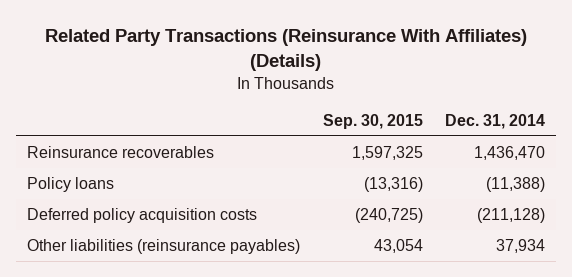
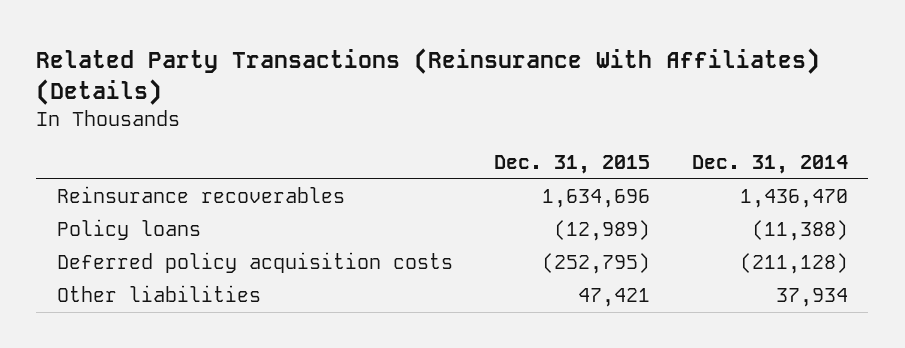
[322,113,423,129] Sep. 30, 2015 -> none
none -> [494,155,651,175] Dec. 31, 2015
[27,238,301,254] Other liabilities (reinsurance payables) -> [56,285,261,303] Other liabilities

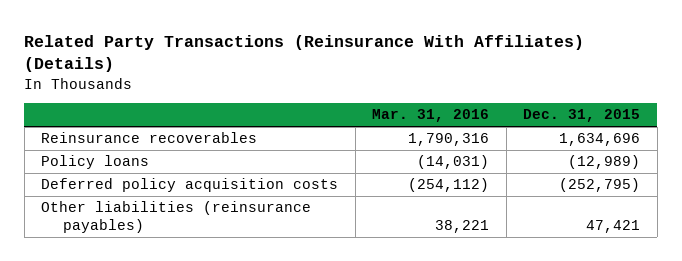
[691,155,848,175] Dec. 31, 2014 -> none
none -> [372,109,490,123] Mar. 31, 2016
[56,285,261,303] Other liabilities -> [41,201,312,234] Other liabilities (reinsurance payables)

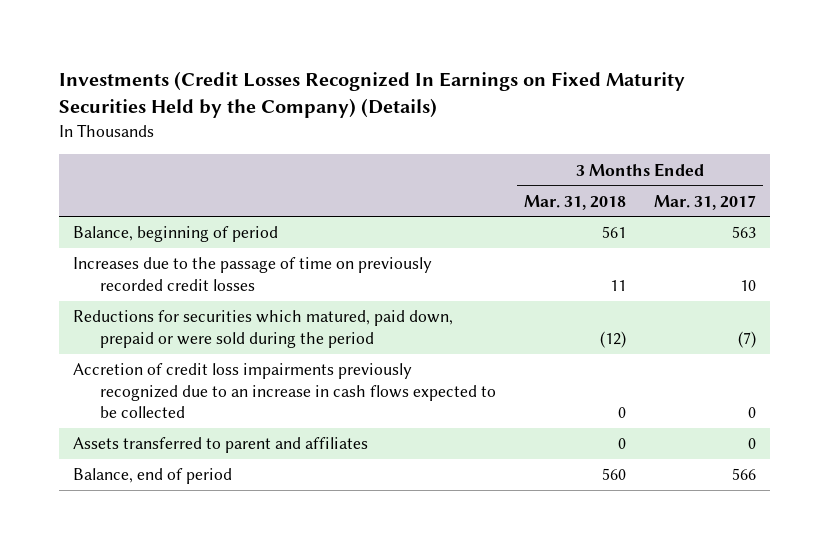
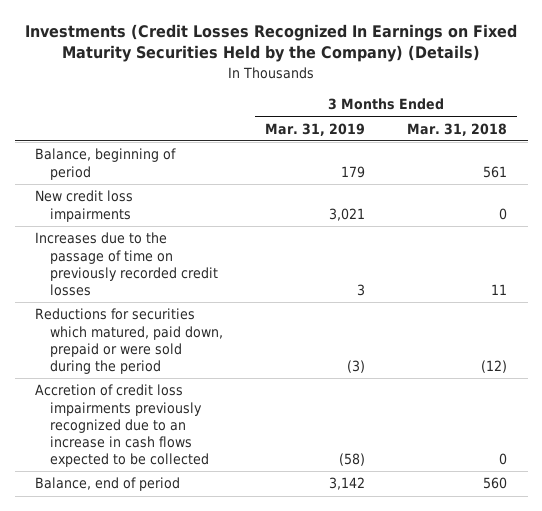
[653,194,756,210] Mar. 31, 2017 -> none
none -> [265,122,366,136] Mar. 31, 2019
none -> [35,190,134,222] New credit loss impairments
[72,437,368,454] Assets transferred to parent and affiliates -> none

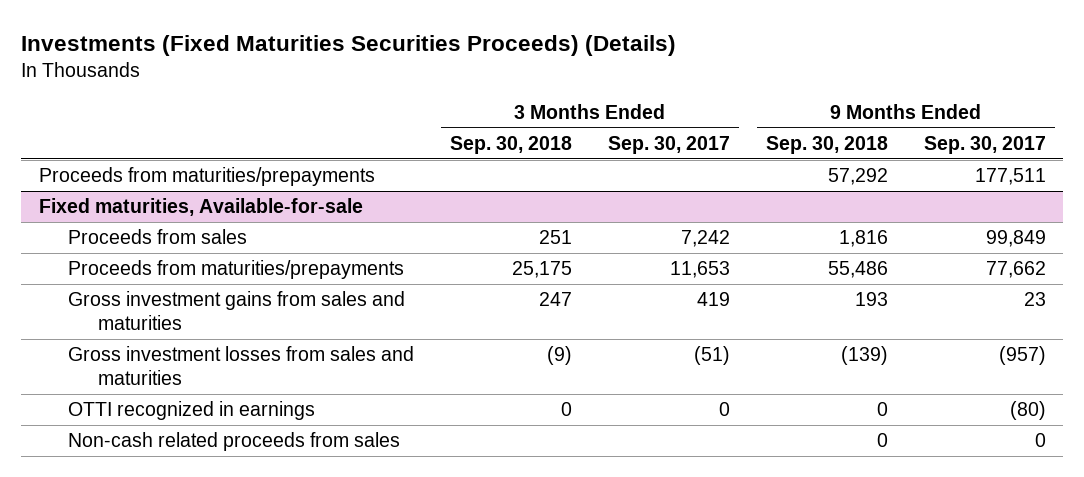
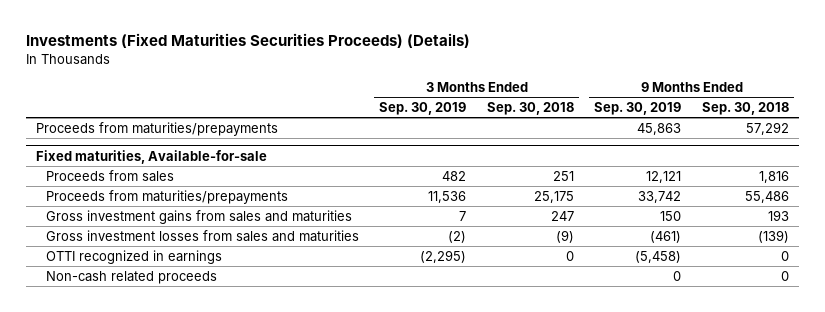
[607,135,730,154] Sep. 30, 2017 -> none
[923,135,1046,154] Sep. 30, 2017 -> none
none -> [379,102,467,116] Sep. 30, 2019
none -> [594,102,682,116] Sep. 30, 2019
[68,432,401,452] Non-cash related proceeds from sales -> [45,270,217,284] Non-cash related proceeds

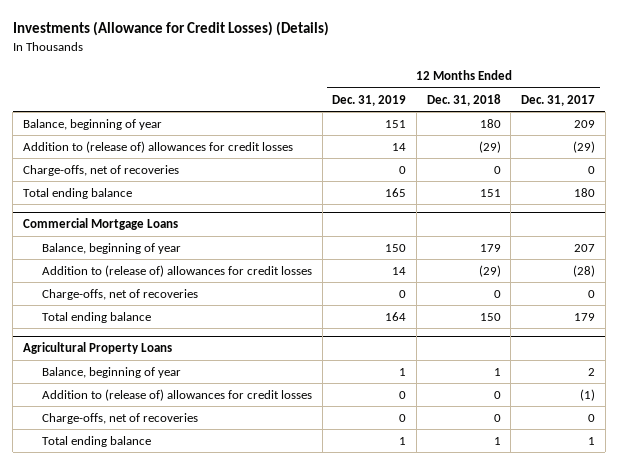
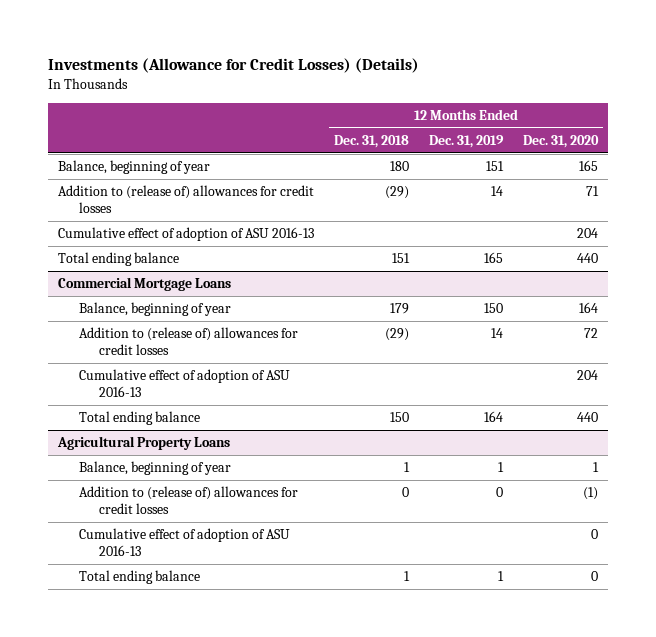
[520,94,595,106] Dec. 31, 2017 -> none
none -> [523,134,600,148] Dec. 31, 2020
[23,164,180,176] Charge-offs, net of recoveries -> none
none -> [57,227,314,242] Cumulative effect of adoption of ASU 2016-13
[41,288,198,300] Charge-offs, net of recoveries -> none
none -> [78,369,290,398] Cumulative effect of adoption of ASU 2016-13
[41,412,198,424] Charge-offs, net of recoveries -> none
none -> [78,528,290,557] Cumulative effect of adoption of ASU 2016-13

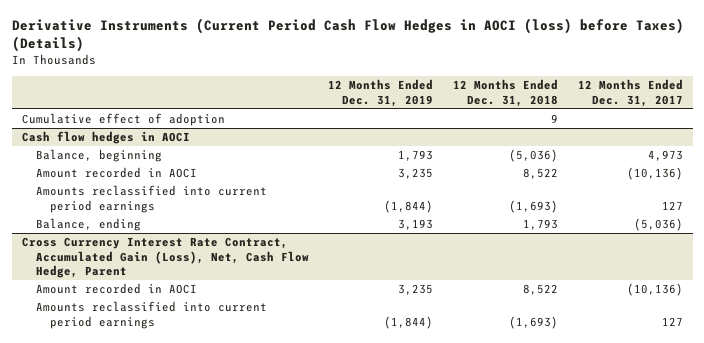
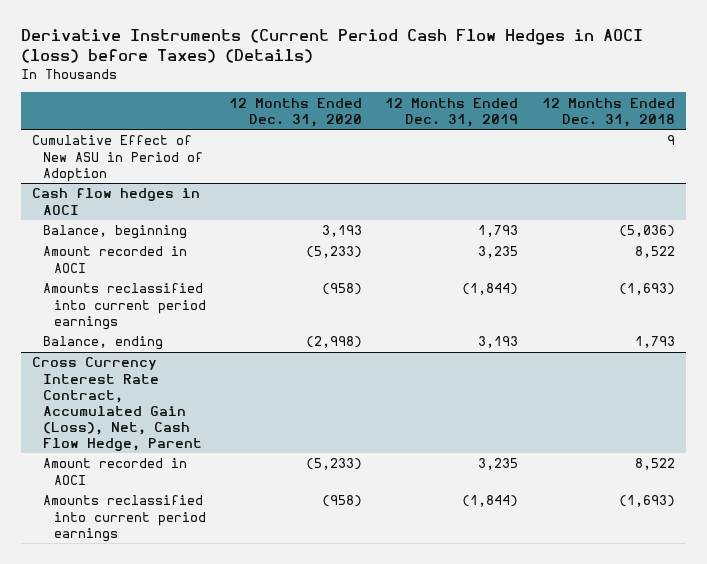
[577,79,683,107] 12 Months Ended Dec. 31, 2017 -> none
none -> [229,97,363,127] 12 Months Ended Dec. 31, 2020
[21,113,225,127] Cumulative effect of adoption -> [32,135,204,182] Cumulative Effect of New ASU in Period of Adoption

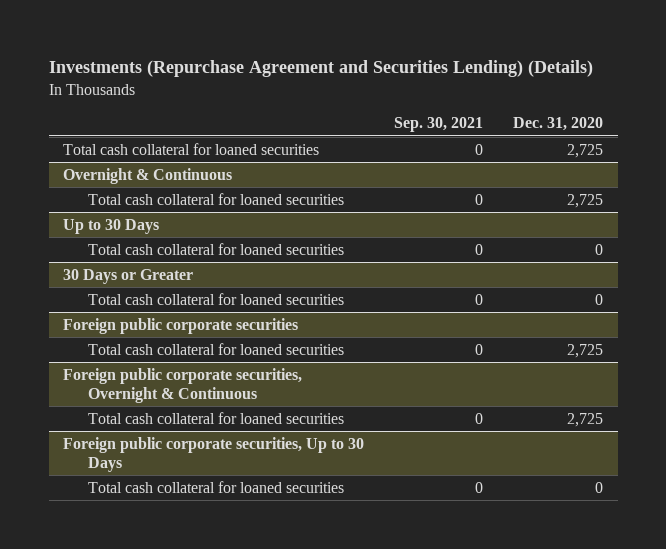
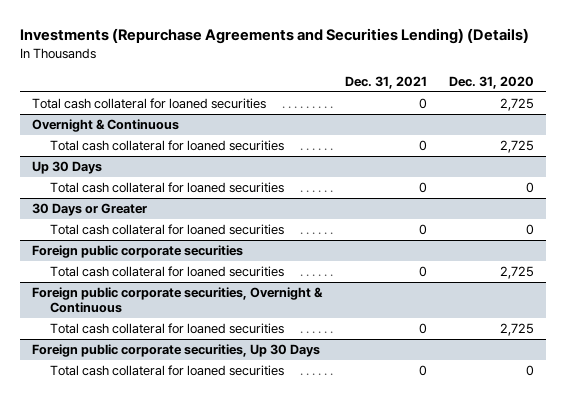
[48,60,593,78] Investments (Repurchase Agreement and Securities Lending) (Details) -> [20,28,530,45] Investments (Repurchase Agreements and Securities Lending) (Details)
[394,117,484,133] Sep. 30, 2021 -> none
none -> [344,75,427,89] Dec. 31, 2021
[63,218,160,234] Up to 30 Days -> [31,160,102,174] Up 30 Days
[63,436,365,472] Foreign public corporate securities, Up to 30 Days -> [31,343,320,357] Foreign public corporate securities, Up 30 Days

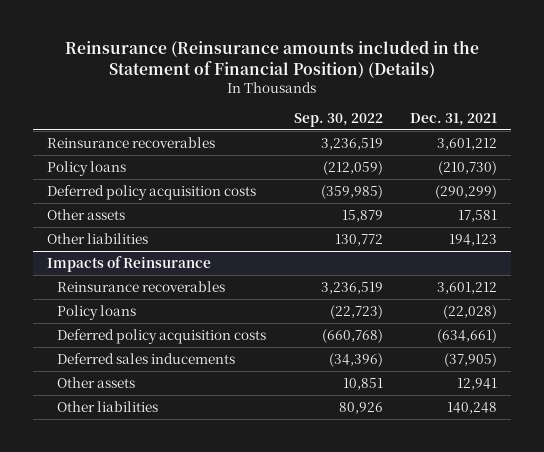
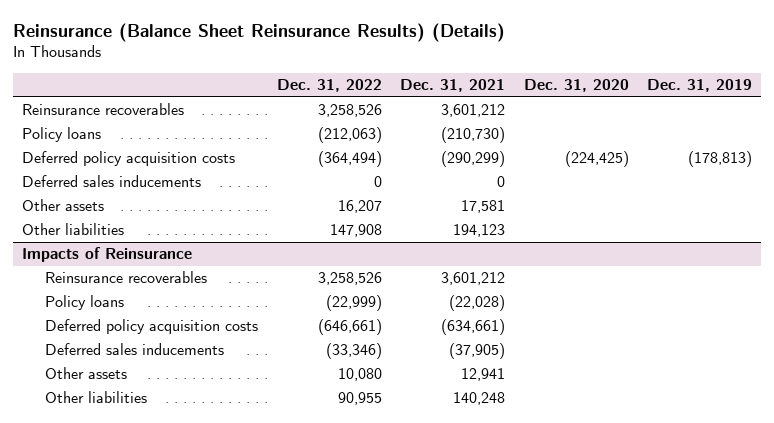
[65,39,480,78] Reinsurance (Reinsurance amounts included in the Statement of Financial Position) (Details) -> [12,22,505,42] Reinsurance (Balance Sheet Reinsurance Results) (Details)
[293,112,383,127] Sep. 30, 2022 -> none
none -> [276,79,382,93] Dec. 31, 2022
none -> [523,79,629,93] Dec. 31, 2020
none -> [646,79,752,93] Dec. 31, 2019
none -> [21,175,201,188] Deferred sales inducements

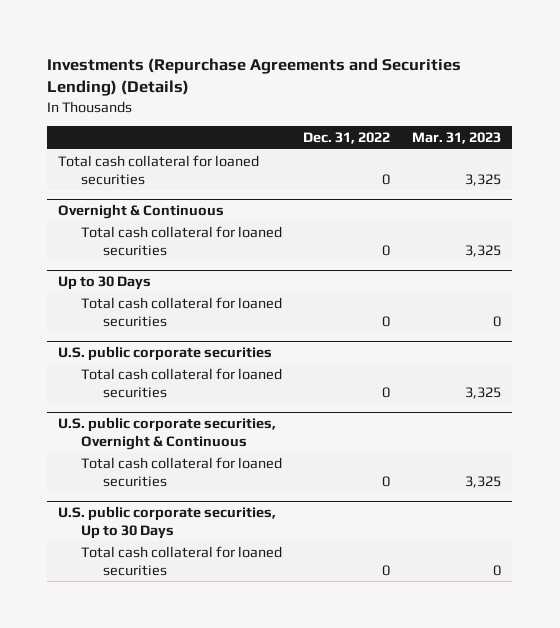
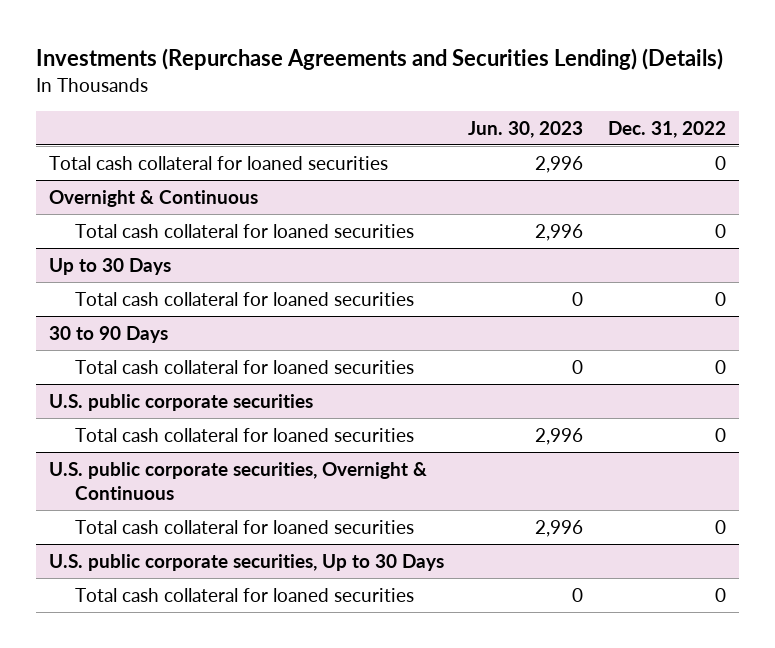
[412,132,502,145] Mar. 31, 2023 -> none
none -> [468,120,584,138] Jun. 30, 2023
none -> [48,326,168,344] 30 to 90 Days
none -> [74,360,414,375] Total cash collateral for loaned securities

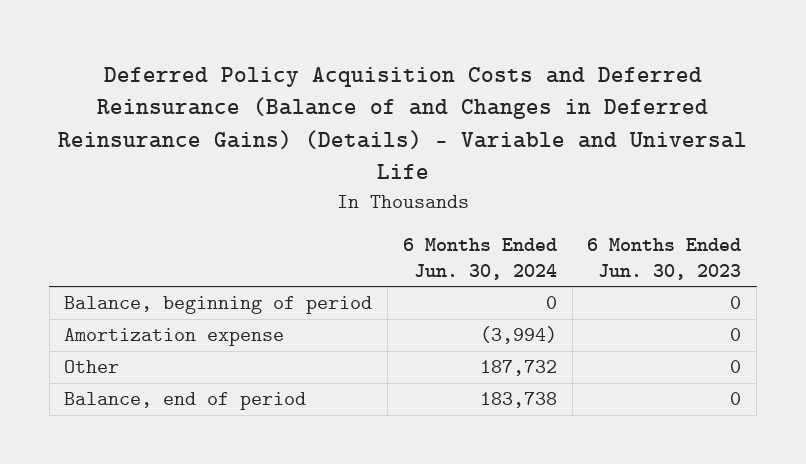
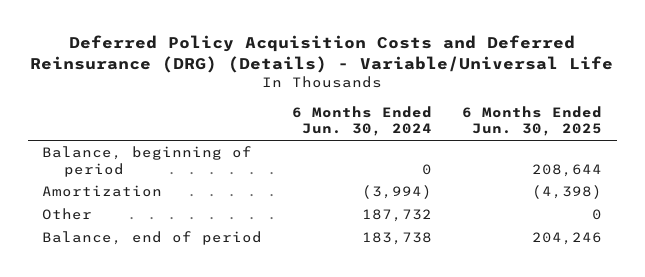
[57,66,747,180] Deferred Policy Acquisition Costs and Deferred Reinsurance (Balance of and Changes in Deferred Reinsurance Gains) (Details) - Variable and Universal Life -> [30,35,614,74] Deferred Policy Acquisition Costs and Deferred Reinsurance (DRG) (Details) - Variable/Universal Life
[587,237,742,280] 6 Months Ended Jun. 30, 2023 -> none
none -> [462,105,603,137] 6 Months Ended Jun. 30, 2025
[64,328,285,347] Amortization expense -> [42,185,163,198] Amortization

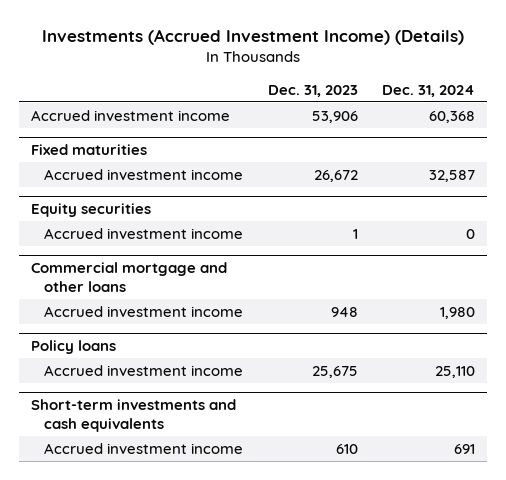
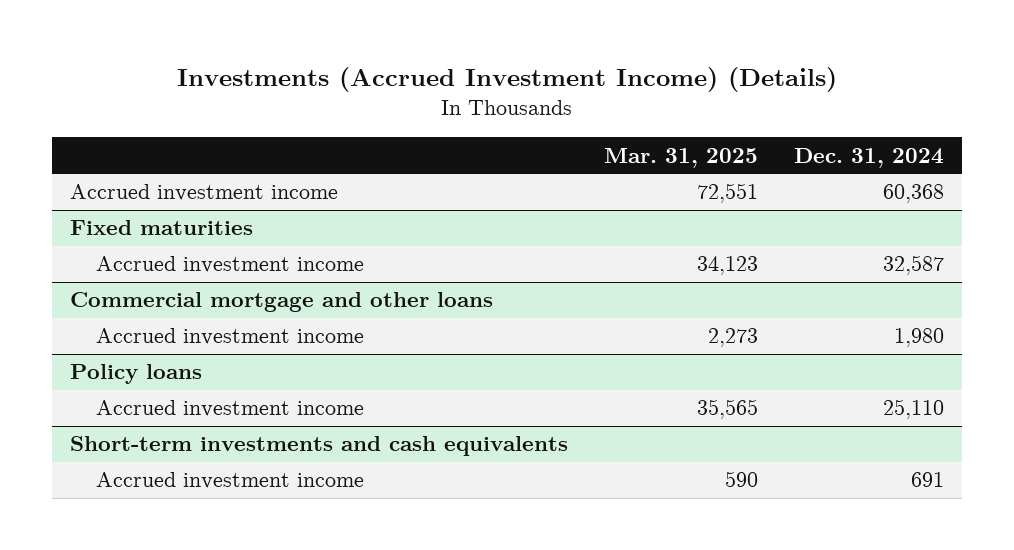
[267,84,358,97] Dec. 31, 2023 -> none
none -> [604,147,759,168] Mar. 31, 2025
[31,203,152,218] Equity securities -> none
[44,227,244,239] Accrued investment income -> none

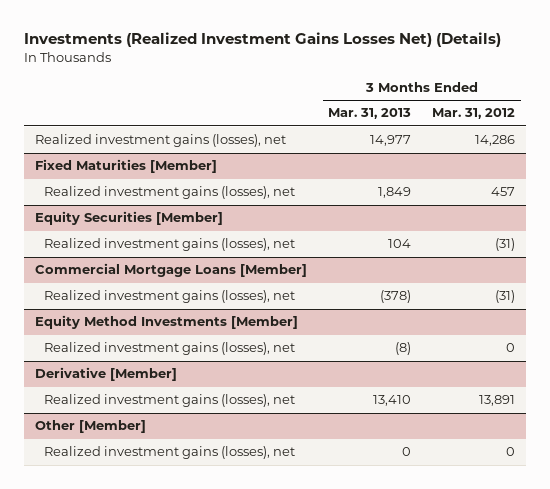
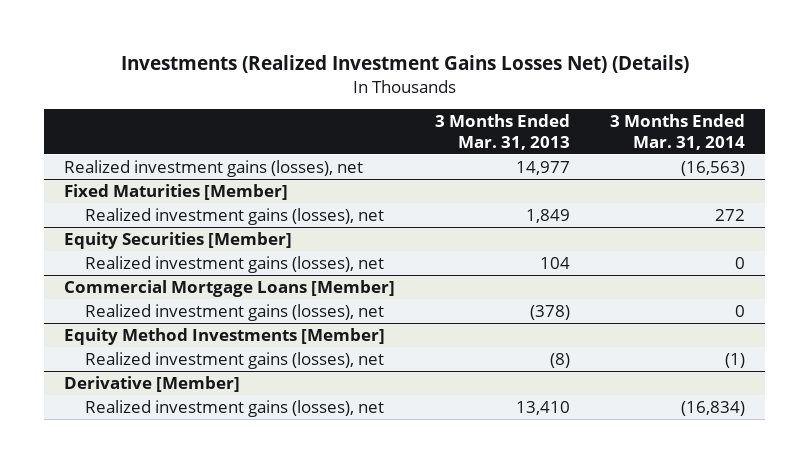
[432,108,516,120] Mar. 31, 2012 -> none
none -> [609,114,745,150] 3 Months Ended Mar. 31, 2014
[34,420,146,434] Other [Member] -> none
[44,446,296,460] Realized investment gains (losses), net -> none

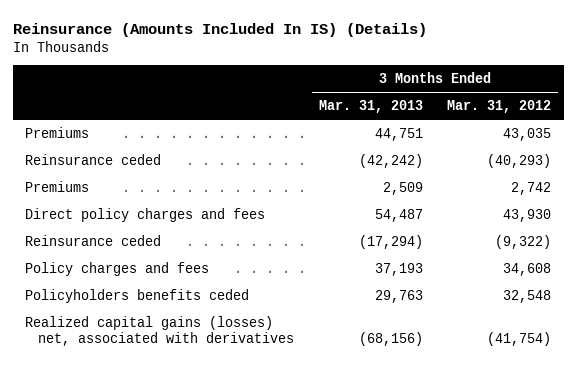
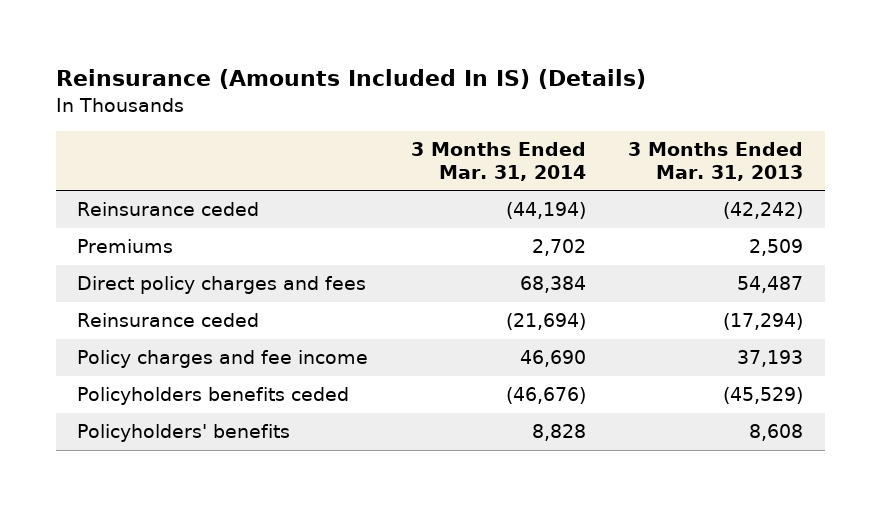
[447,99,552,113] Mar. 31, 2012 -> none
none -> [410,141,586,181] 3 Months Ended Mar. 31, 2014
[25,126,90,138] Premiums -> none
[25,315,294,347] Realized capital gains (losses) net, associated with derivatives -> none
[25,261,210,276] Policy charges and fees -> [77,350,369,369] Policy charges and fee income
[374,289,423,303] 29,763 -> [723,387,804,405] (45,529)
none -> [77,424,291,443] Policyholders' benefits

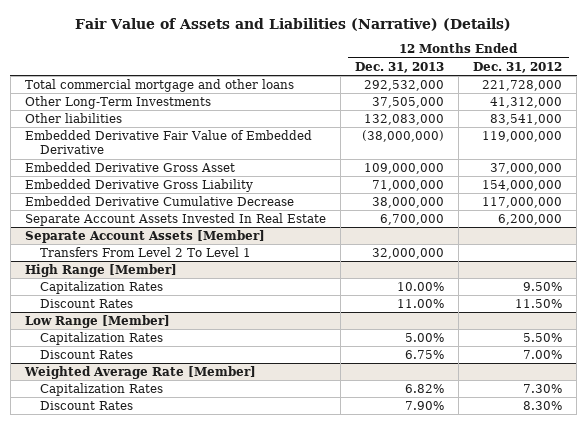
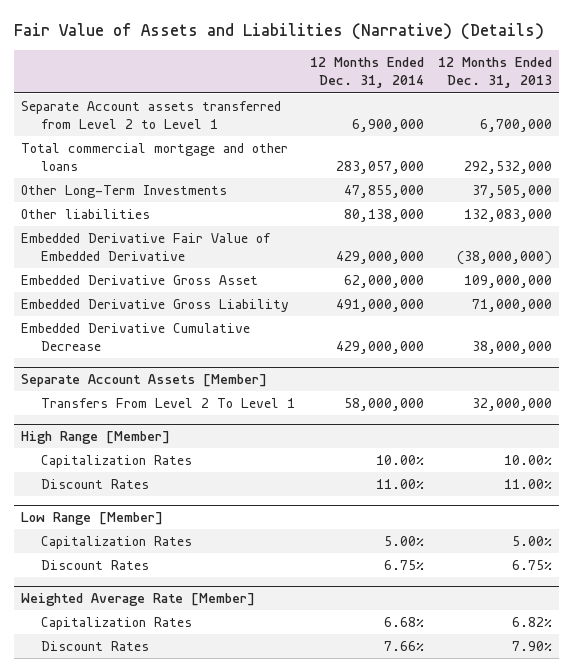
[473,61,563,73] Dec. 31, 2012 -> none
none -> [309,57,424,89] 12 Months Ended Dec. 31, 2014
none -> [20,101,281,130] Separate Account assets transferred from Level 2 to Level 1
[24,213,326,227] Separate Account Assets Invested In Real Estate -> none

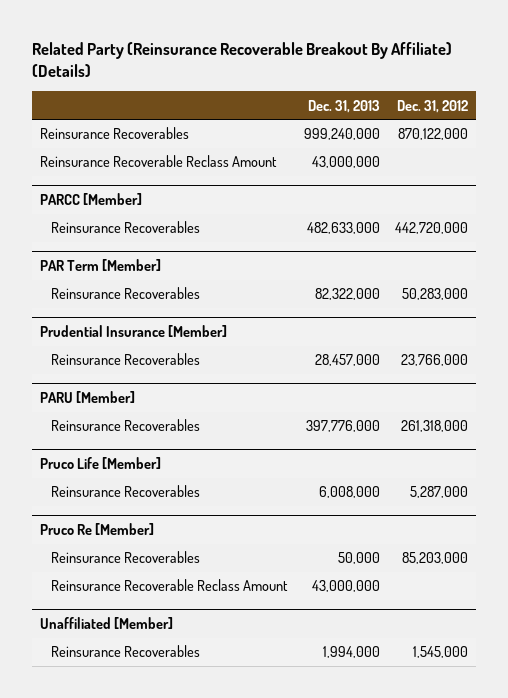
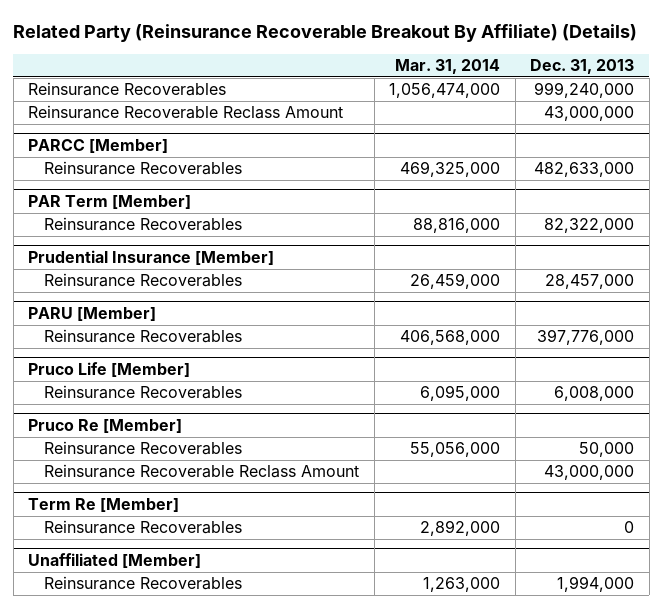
[396,99,468,113] Dec. 31, 2012 -> none
none -> [395,59,501,75] Mar. 31, 2014
none -> [28,497,180,512] Term Re [Member]
none -> [44,520,243,535] Reinsurance Recoverables

